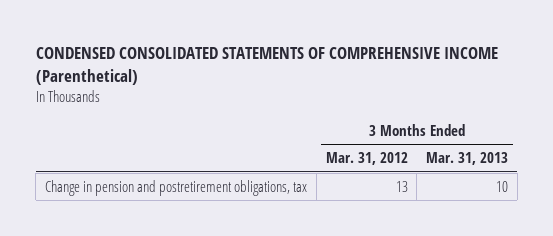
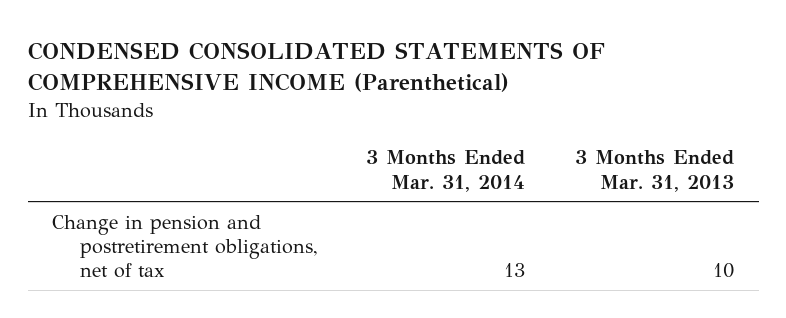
[325,152,408,166] Mar. 31, 2012 -> none
none -> [366,150,526,192] 3 Months Ended Mar. 31, 2014
[45,179,308,196] Change in pension and postretirement obligations, tax -> [52,214,318,278] Change in pension and postretirement obligations, net of tax

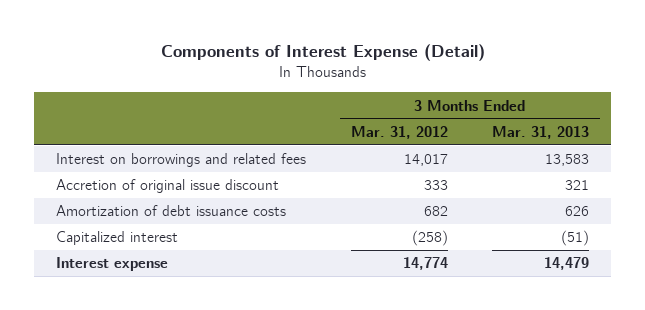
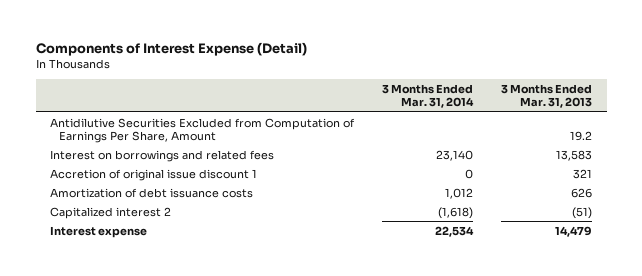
[350,125,448,139] Mar. 31, 2012 -> none
none -> [382,84,475,109] 3 Months Ended Mar. 31, 2014
none -> [49,117,355,143] Antidilutive Securities Excluded from Computation of Earnings Per Share, Amount
[56,179,280,194] Accretion of original issue discount -> [49,168,257,181] Accretion of original issue discount 1
[56,231,179,246] Capitalized interest -> [49,206,171,219] Capitalized interest 2

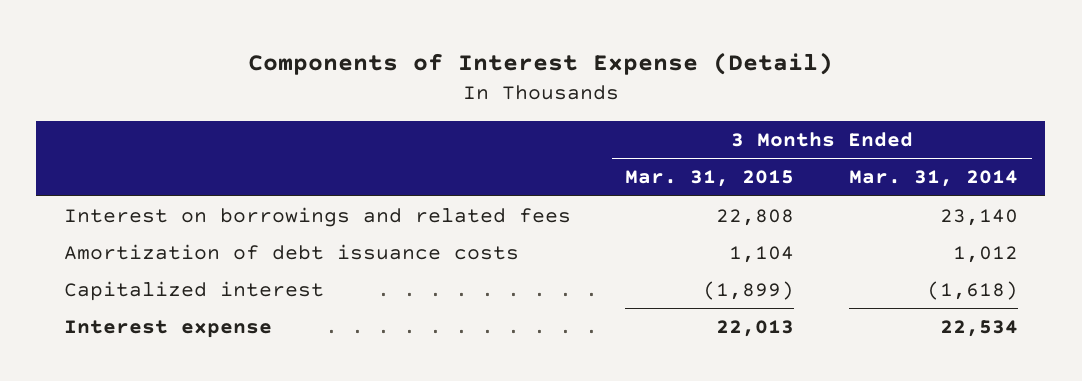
[501,84,593,109] 3 Months Ended Mar. 31, 2013 -> none
none -> [625,170,795,188] Mar. 31, 2015
[49,117,355,143] Antidilutive Securities Excluded from Computation of Earnings Per Share, Amount -> none
[49,168,257,181] Accretion of original issue discount 1 -> none
[49,206,171,219] Capitalized interest 2 -> [63,281,324,302] Capitalized interest

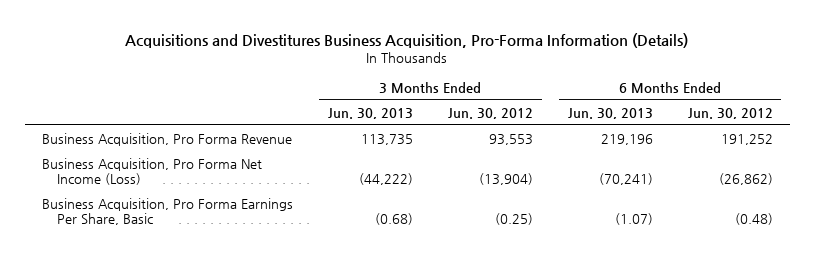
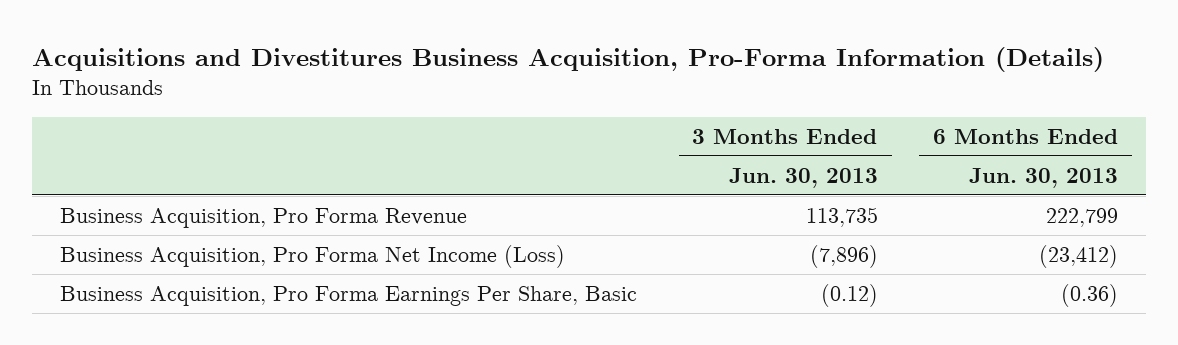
[447,107,533,119] Jun. 30, 2012 -> none
[687,107,773,119] Jun. 30, 2012 -> none
[600,133,653,145] 219,196 -> [1046,208,1119,228] 222,799
[358,173,413,186] (44,222) -> [809,245,878,269] (7,896)
[598,173,653,186] (70,241) -> [1039,245,1119,269] (23,412)
[374,213,413,226] (0.68) -> [820,284,878,308] (0.12)
[614,213,653,226] (1.07) -> [1061,284,1119,308] (0.36)

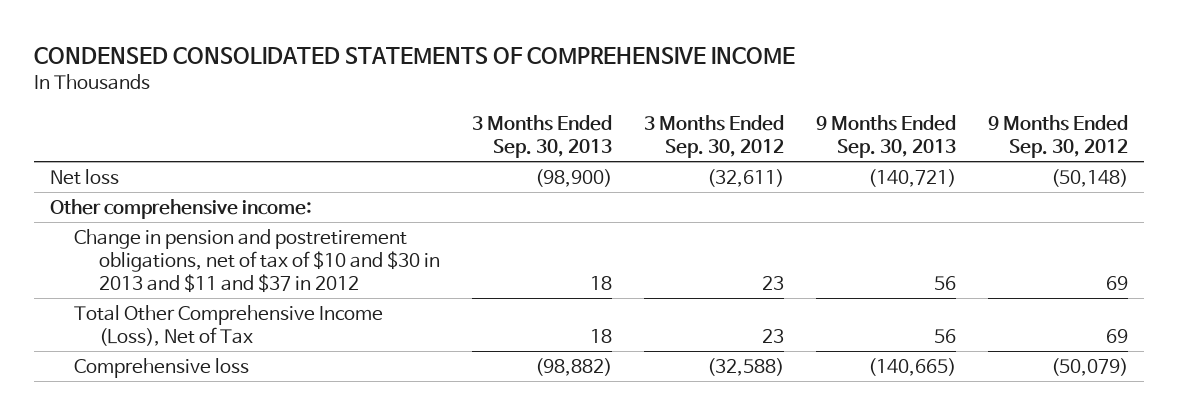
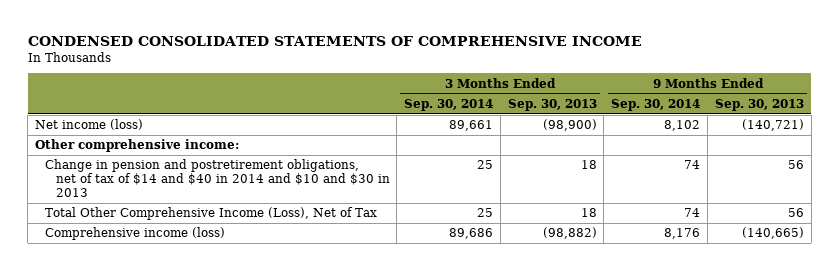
[643,115,784,159] 3 Months Ended Sep. 30, 2012 -> none
[987,115,1128,159] 9 Months Ended Sep. 30, 2012 -> none
none -> [404,98,494,111] Sep. 30, 2014
none -> [611,98,701,111] Sep. 30, 2014
[49,168,119,185] Net loss -> [34,119,143,131] Net income (loss)
[74,228,440,293] Change in pension and postretirement obligations, net of tax of $10 and $30 in 2013 and $11 and $37 in 2012 -> [45,159,390,198] Change in pension and postretirement obligations, net of tax of $14 and $40 in 2014 and $10 and $30 in 2013
[74,357,250,378] Comprehensive loss -> [45,227,226,241] Comprehensive income (loss)

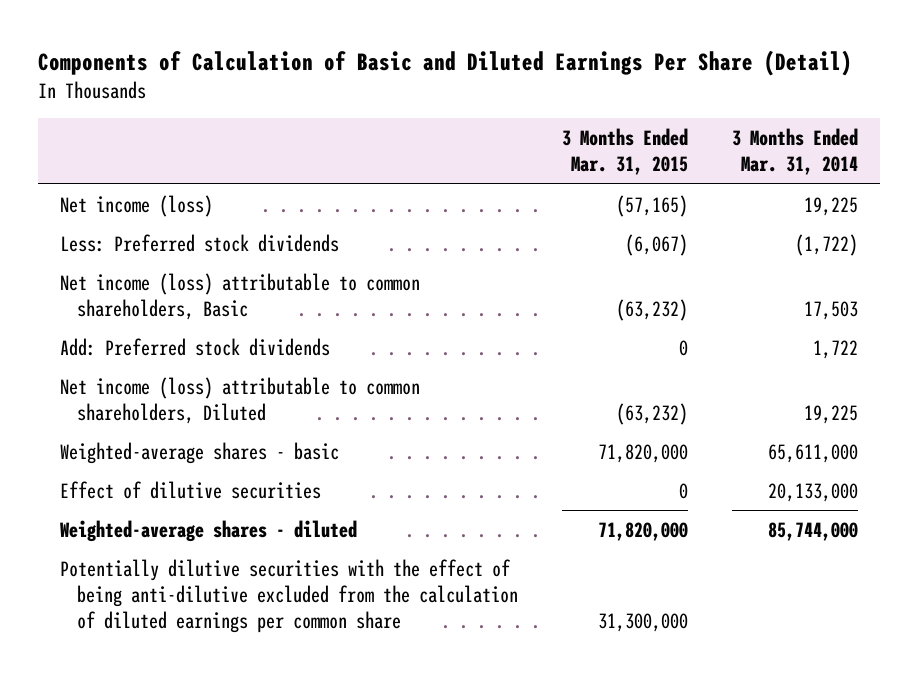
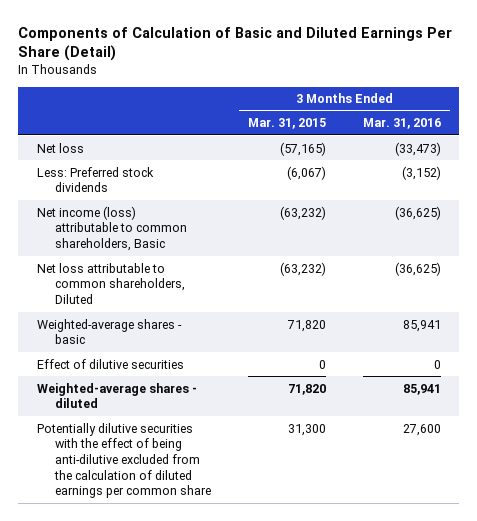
[732,128,859,176] 3 Months Ended Mar. 31, 2014 -> none
none -> [362,118,441,130] Mar. 31, 2016
[59,194,213,217] Net income (loss) -> [36,142,84,153] Net loss
[59,337,330,356] Add: Preferred stock dividends -> none
[59,376,420,424] Net income (loss) attributable to common shareholders, Diluted -> [36,262,186,305] Net loss attributable to common shareholders, Diluted
[598,443,689,463] 71,820,000 -> [287,319,327,332] 71,820
[598,521,689,541] 71,820,000 -> [288,383,327,395] 71,820
[598,612,689,632] 31,300,000 -> [288,423,327,436] 31,300

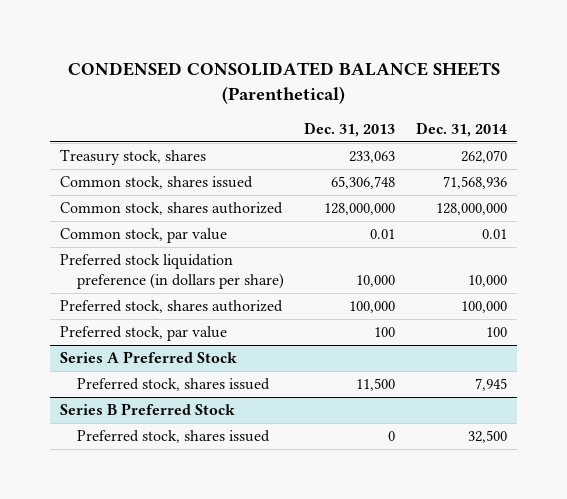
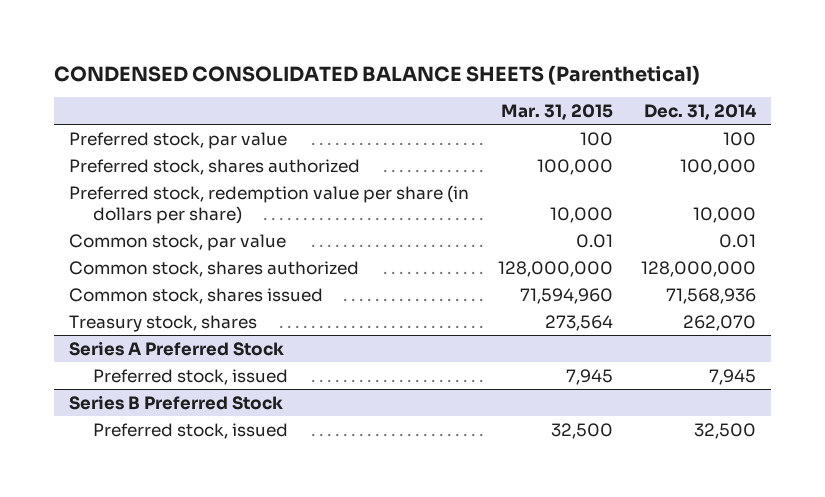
[304,121,396,137] Dec. 31, 2013 -> none
none -> [500,103,613,120] Mar. 31, 2015
[60,254,284,290] Preferred stock liquidation preference (in dollars per share) -> none
[60,300,284,314] Preferred stock, shares authorized -> [68,158,360,175] Preferred stock, shares authorized
none -> [68,184,469,224] Preferred stock, redemption value per share (in dollars per share)
[60,228,228,244] Common stock, par value -> [68,233,286,251] Common stock, par value
[60,202,284,216] Common stock, shares authorized -> [68,260,359,277] Common stock, shares authorized
[60,176,254,190] Common stock, shares issued -> [68,287,323,304] Common stock, shares issued
[60,149,207,166] Treasury stock, shares -> [68,314,257,332] Treasury stock, shares
[76,378,270,392] Preferred stock, shares issued -> [92,368,288,385] Preferred stock, issued
[76,430,270,444] Preferred stock, shares issued -> [92,422,288,439] Preferred stock, issued

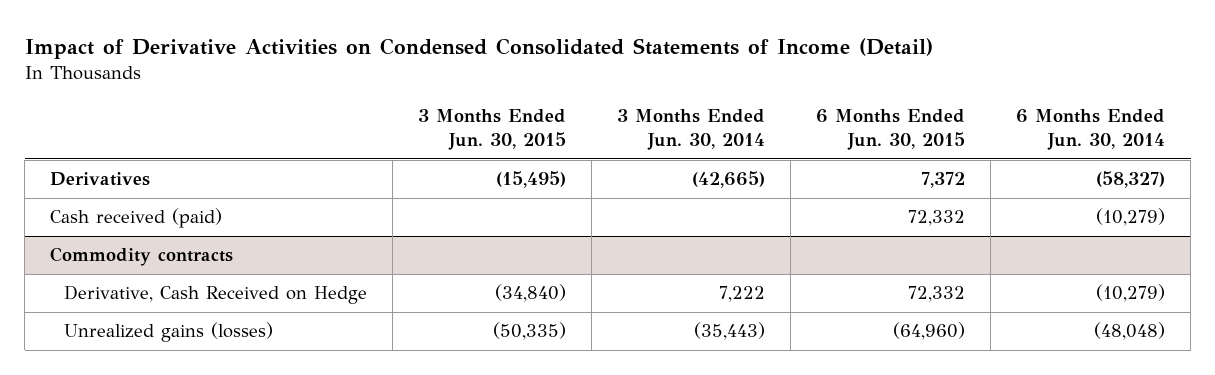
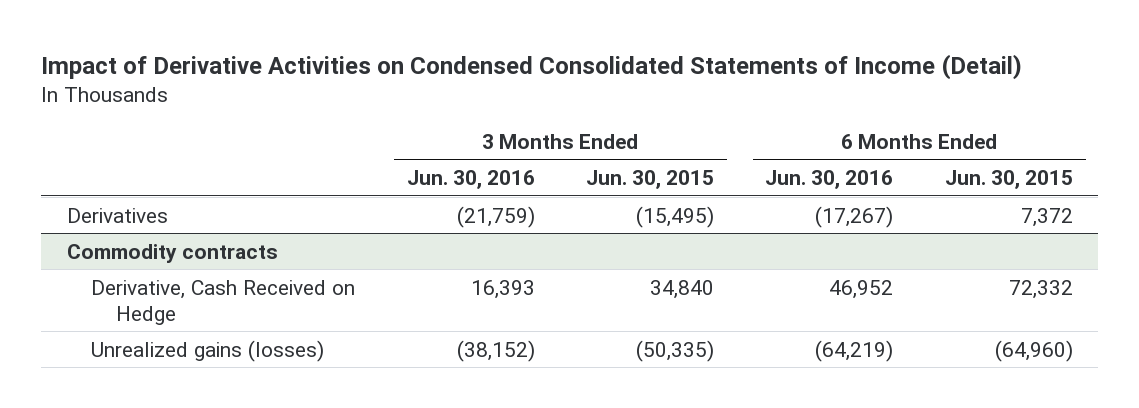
[617,109,766,151] 3 Months Ended Jun. 30, 2014 -> none
[1016,109,1166,151] 6 Months Ended Jun. 30, 2014 -> none
none -> [406,170,535,190] Jun. 30, 2016
none -> [765,170,894,190] Jun. 30, 2016
[50,208,223,229] Cash received (paid) -> none
[495,284,567,303] (34,840) -> [650,279,715,299] 34,840

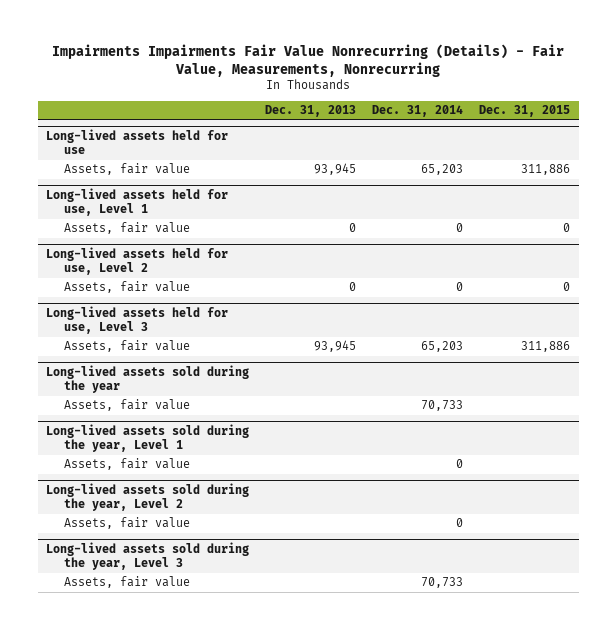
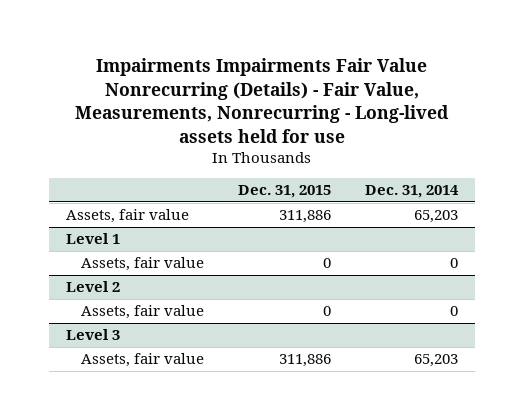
[52,43,565,77] Impairments Impairments Fair Value Nonrecurring (Details) - Fair Value, Measurements, Nonrecurring -> [75,58,450,143] Impairments Impairments Fair Value Nonrecurring (Details) - Fair Value, Measurements, Nonrecurring - Long-lived assets held for use
[265,104,357,117] Dec. 31, 2013 -> none
[45,129,228,155] Long-lived assets held for use -> none
[45,188,228,217] Long-lived assets held for use, Level 1 -> none
none -> [66,233,121,245] Level 1
[45,247,228,276] Long-lived assets held for use, Level 2 -> none
none -> [66,281,121,293] Level 2
[45,306,228,335] Long-lived assets held for use, Level 3 -> none
none -> [66,329,121,341] Level 3
[45,365,249,394] Long-lived assets sold during the year -> none
[63,399,190,412] Assets, fair value -> none
[45,424,249,453] Long-lived assets sold during the year, Level 1 -> none
[63,458,190,471] Assets, fair value -> none
[45,483,249,512] Long-lived assets sold during the year, Level 2 -> none
[63,517,190,530] Assets, fair value -> none
[45,542,249,571] Long-lived assets sold during the year, Level 3 -> none
[63,576,190,589] Assets, fair value -> none

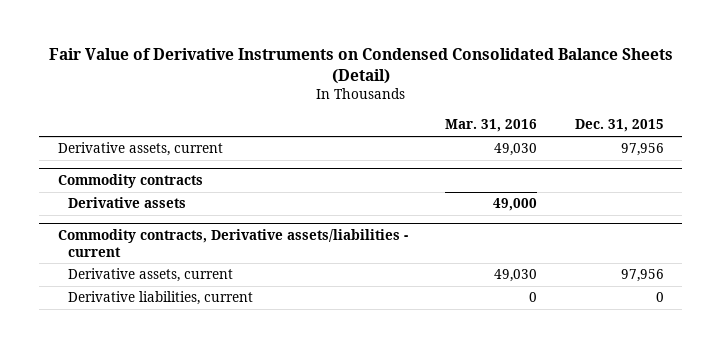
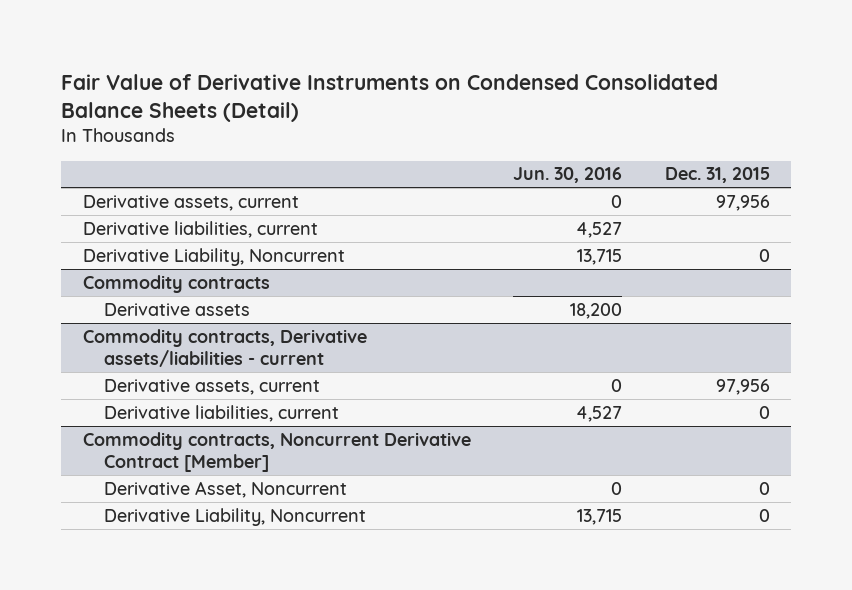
[445,119,538,133] Mar. 31, 2016 -> none
none -> [513,167,623,184] Jun. 30, 2016
none -> [82,220,318,238] Derivative liabilities, current
none -> [82,247,345,266] Derivative Liability, Noncurrent
none -> [82,431,471,472] Commodity contracts, Noncurrent Derivative Contract [Member]
none -> [104,480,348,498] Derivative Asset, Noncurrent
none -> [104,507,367,526] Derivative Liability, Noncurrent

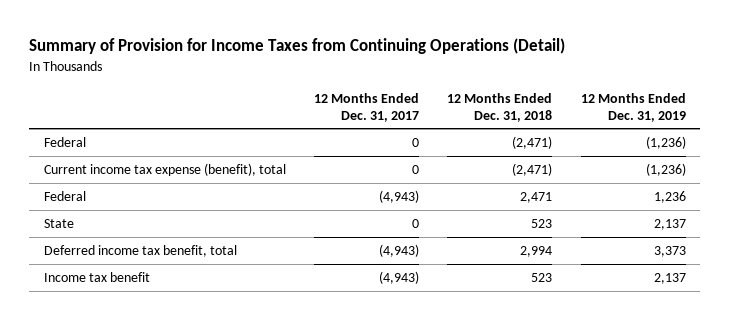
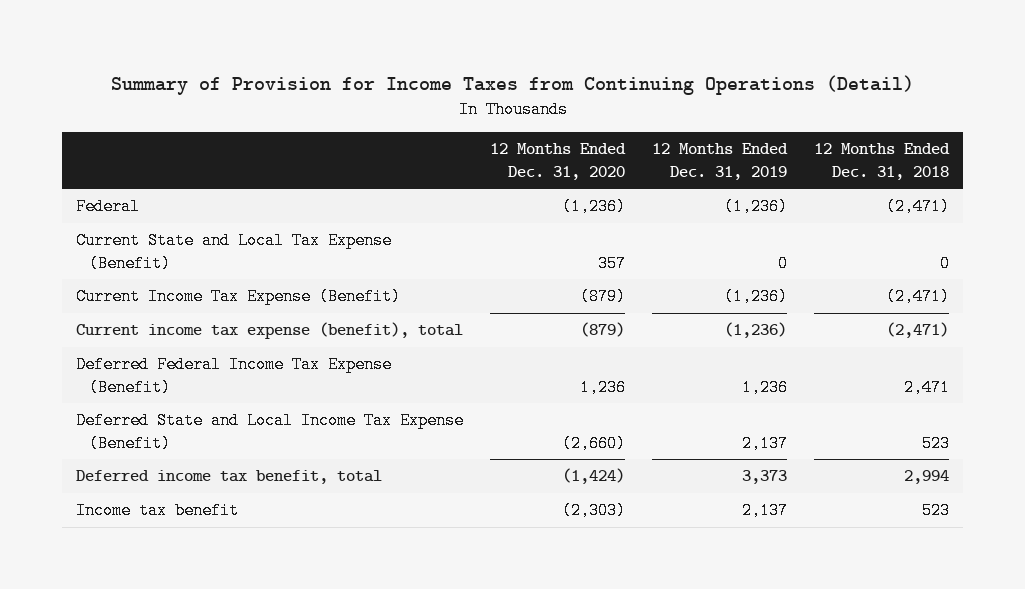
[313,92,419,122] 12 Months Ended Dec. 31, 2017 -> none
none -> [489,143,626,180] 12 Months Ended Dec. 31, 2020
none -> [75,232,392,272] Current State and Local Tax Expense (Benefit)
none -> [75,288,401,306] Current Income Tax Expense (Benefit)
[43,190,86,201] Federal -> [75,356,392,396] Deferred Federal Income Tax Expense (Benefit)
[43,218,74,228] State -> [75,412,464,452] Deferred State and Local Income Tax Expense (Benefit)

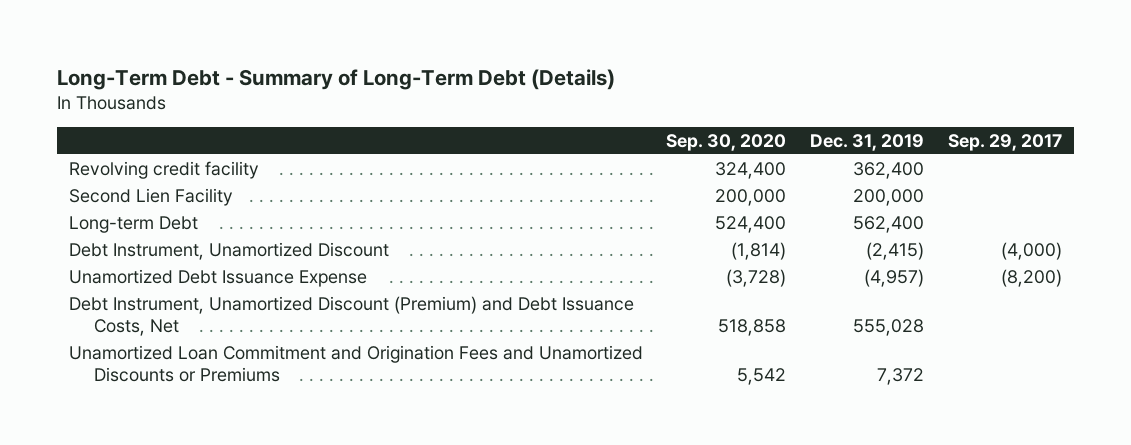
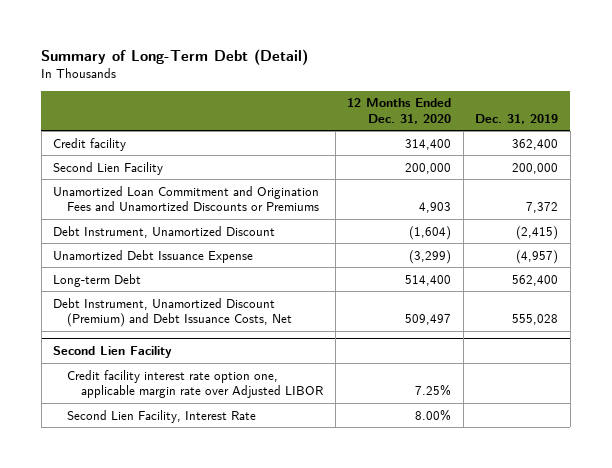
[56,68,615,90] Long-Term Debt - Summary of Long-Term Debt (Details) -> [41,48,309,65] Summary of Long-Term Debt (Detail)
[666,134,787,152] Sep. 30, 2020 -> none
[947,134,1062,152] Sep. 29, 2017 -> none
none -> [347,98,452,124] 12 Months Ended Dec. 31, 2020
[68,160,259,179] Revolving credit facility -> [53,137,127,151] Credit facility
[68,344,643,383] Unamortized Loan Commitment and Origination Fees and Unamortized Discounts or Premiums -> [53,185,320,211] Unamortized Loan Commitment and Origination Fees and Unamortized Discounts or Premiums
[68,215,198,233] Long-term Debt -> [53,273,142,287] Long-term Debt
none -> [53,346,173,359] Second Lien Facility
none -> [67,369,325,398] Credit facility interest rate option one, applicable margin rate over Adjusted LIBOR
none -> [67,409,257,423] Second Lien Facility, Interest Rate

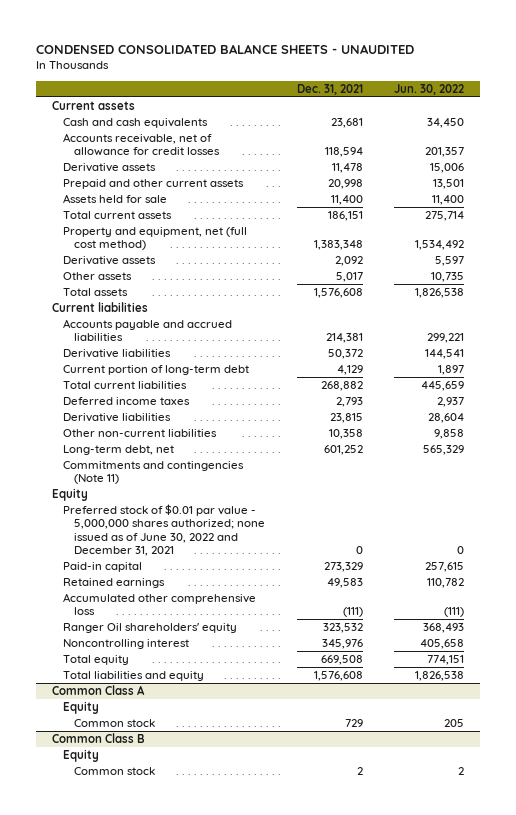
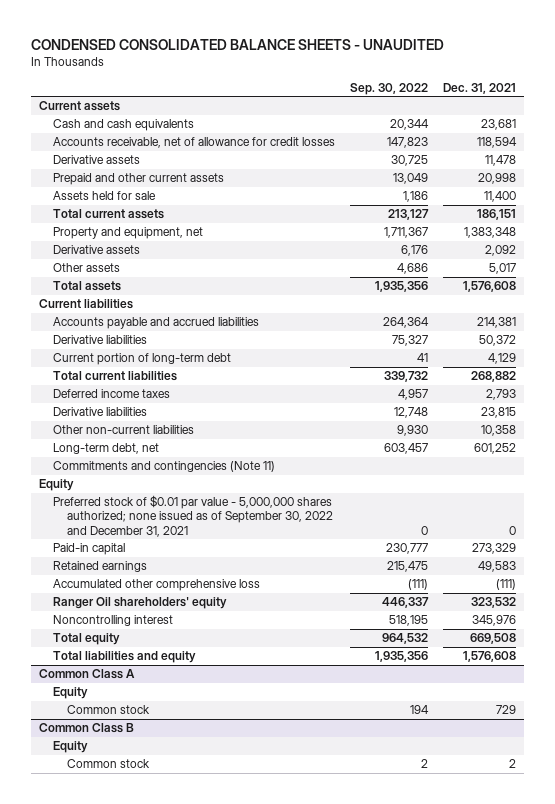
[394,83,465,95] Jun. 30, 2022 -> none
none -> [350,82,429,95] Sep. 30, 2022
[62,227,247,251] Property and equipment, net (full cost method) -> [52,227,203,240] Property and equipment, net
[62,504,265,556] Preferred stock of $0.01 par value - 5,000,000 shares authorized; none issued as of June 30, 2022 and December 31, 2021 -> [52,495,333,537] Preferred stock of $0.01 par value - 5,000,000 shares authorized; none issued as of September 30, 2022 and December 31, 2021

